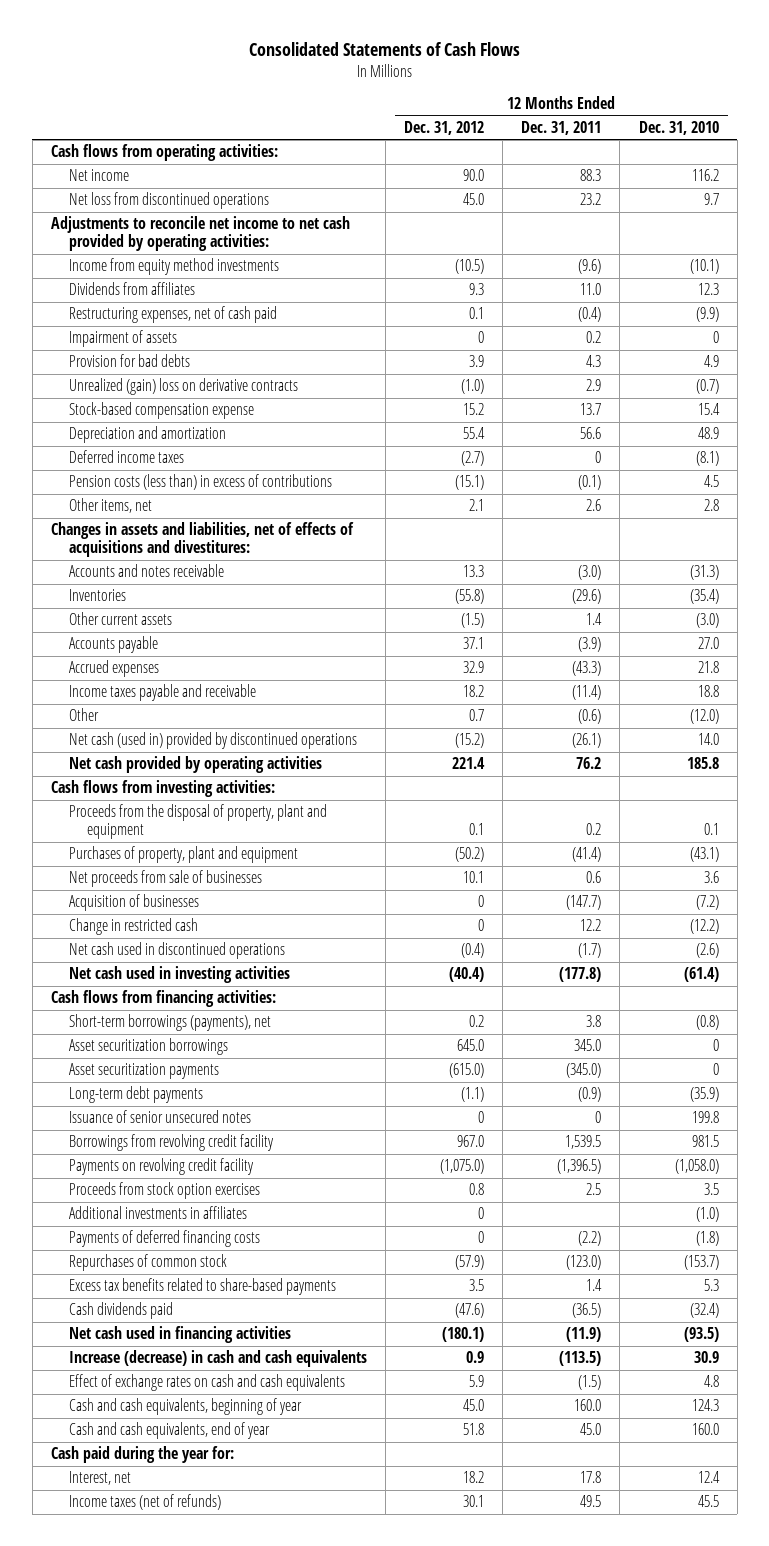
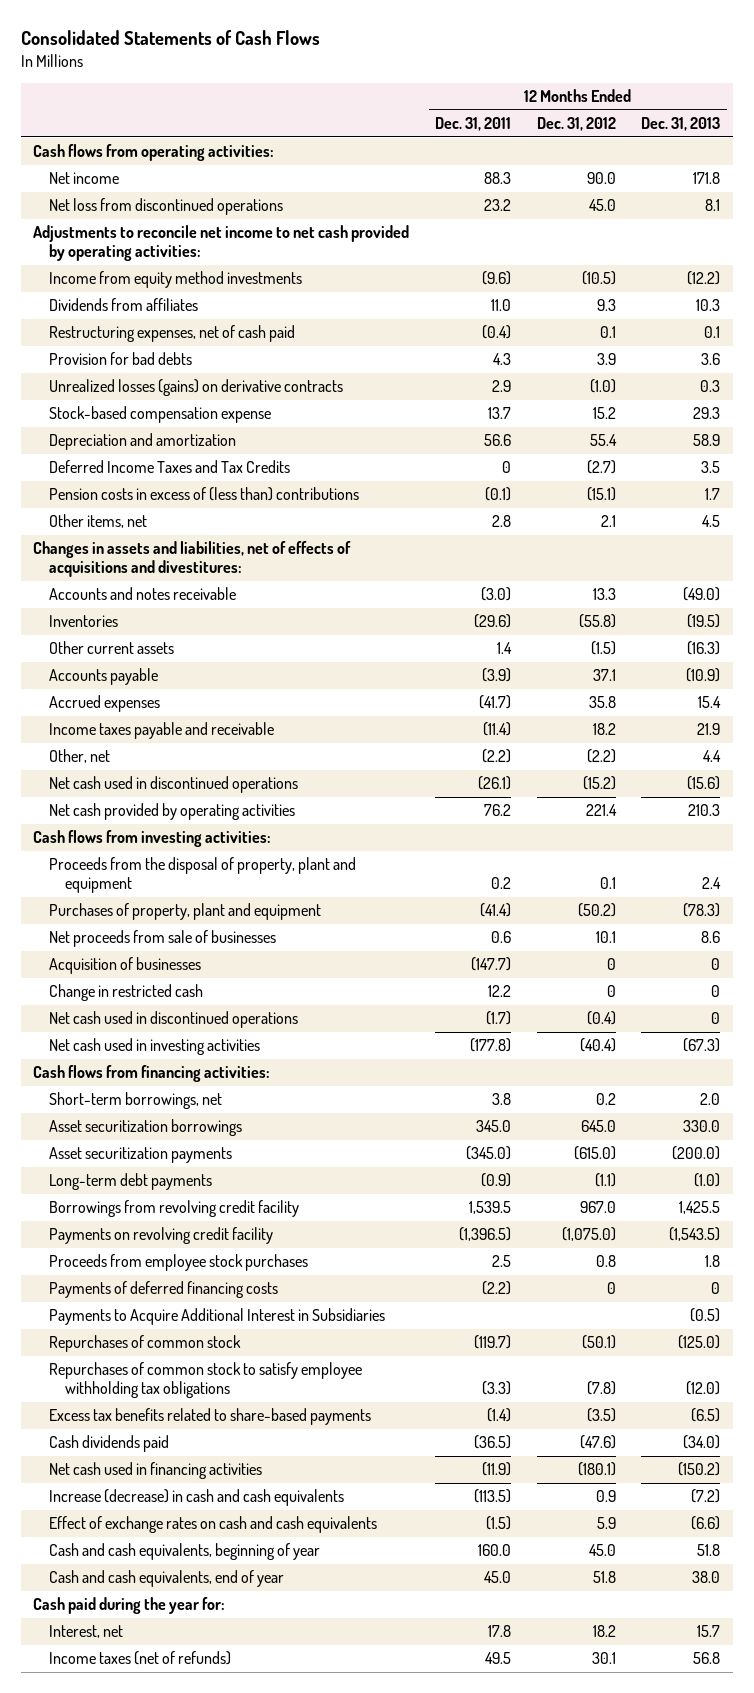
[638,120,719,135] Dec. 31, 2010 -> none
none -> [641,117,721,132] Dec. 31, 2013
[68,330,177,348] Impairment of assets -> none
[68,378,298,396] Unrealized (gain) loss on derivative contracts -> [49,379,344,397] Unrealized losses (gains) on derivative contracts
[68,450,184,464] Deferred income taxes -> [49,460,291,474] Deferred Income Taxes and Tax Credits
[68,474,332,491] Pension costs (less than) in excess of contributions -> [49,487,360,502] Pension costs in excess of (less than) contributions
[586,499,602,512] 2.6 -> [492,515,512,528] 2.8
[463,661,485,674] 32.9 -> [588,696,616,709] 35.8
[572,661,602,677] (43.3) -> [479,695,512,710] (41.7)
[68,708,99,722] Other -> [49,749,111,764] Other, net
[469,709,485,722] 0.7 -> [586,749,616,764] (2.2)
[578,709,602,725] (0.6) -> [482,749,512,764] (2.2)
[68,732,357,750] Net cash (used in) provided by discontinued operations -> [49,776,299,794] Net cash used in discontinued operations
[68,1014,271,1032] Short-term borrowings (payments), net -> [49,1092,223,1110] Short-term borrowings, net
[68,1110,251,1124] Issuance of senior unsecured notes -> none
[68,1206,247,1220] Additional investments in affiliates -> none
[68,1182,260,1200] Proceeds from stock option exercises -> [49,1254,309,1272] Proceeds from employee stock purchases
none -> [49,1308,386,1326] Payments to Acquire Additional Interest in Subsidiaries
[455,1255,485,1271] (57.9) -> [581,1335,616,1350] (50.1)
[566,1255,602,1271] (123.0) -> [474,1335,512,1350] (119.7)
none -> [49,1362,363,1399] Repurchases of common stock to satisfy employee withholding tax obligations
[469,1279,485,1292] 3.5 -> [586,1408,616,1423] (3.5)
[586,1279,603,1292] 1.4 -> [487,1408,512,1423] (1.4)

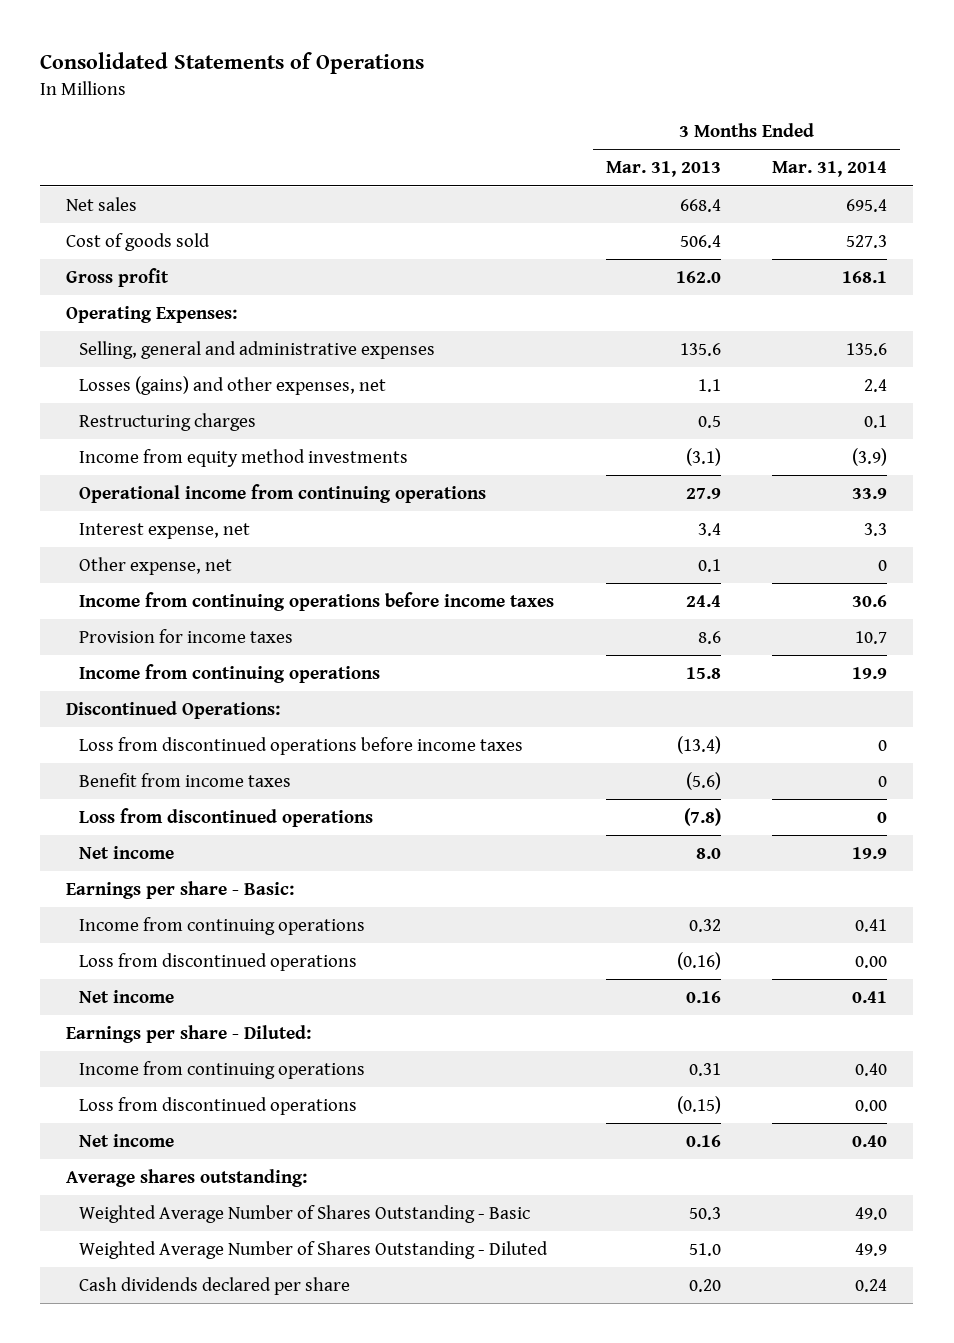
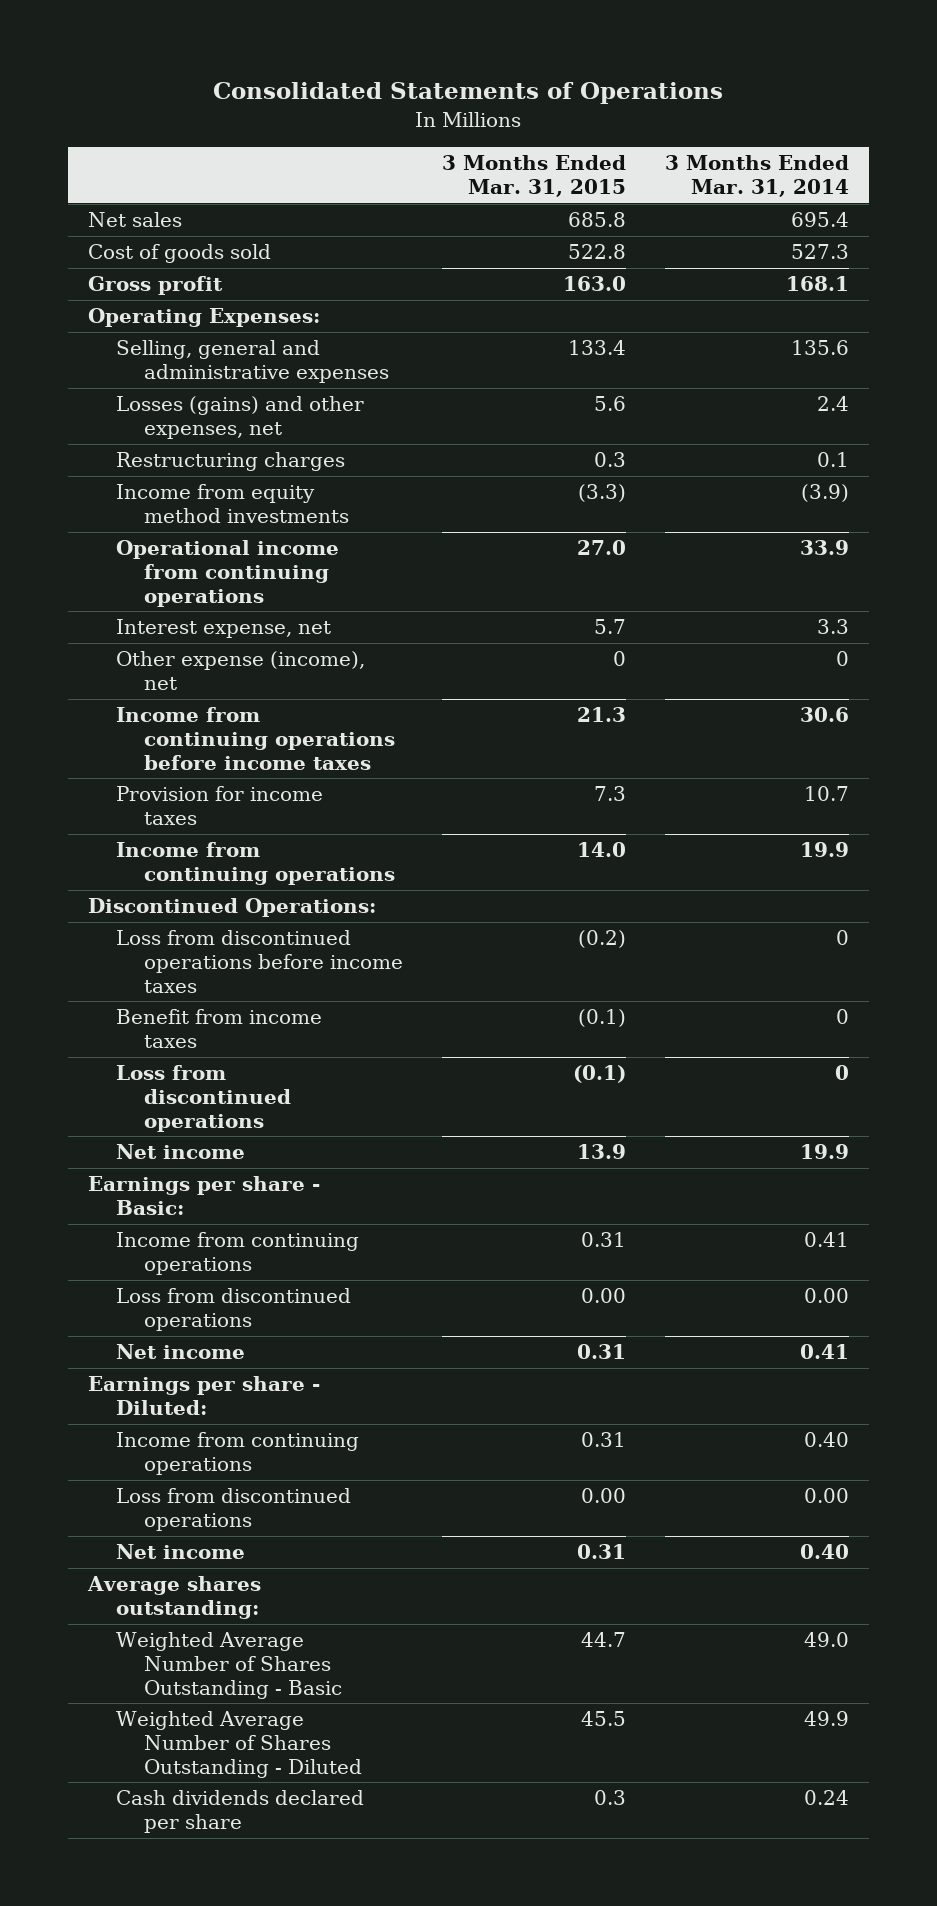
[605,161,721,178] Mar. 31, 2013 -> none
none -> [441,155,626,197] 3 Months Ended Mar. 31, 2015
[79,556,233,575] Other expense, net -> [115,651,365,691] Other expense (income), net

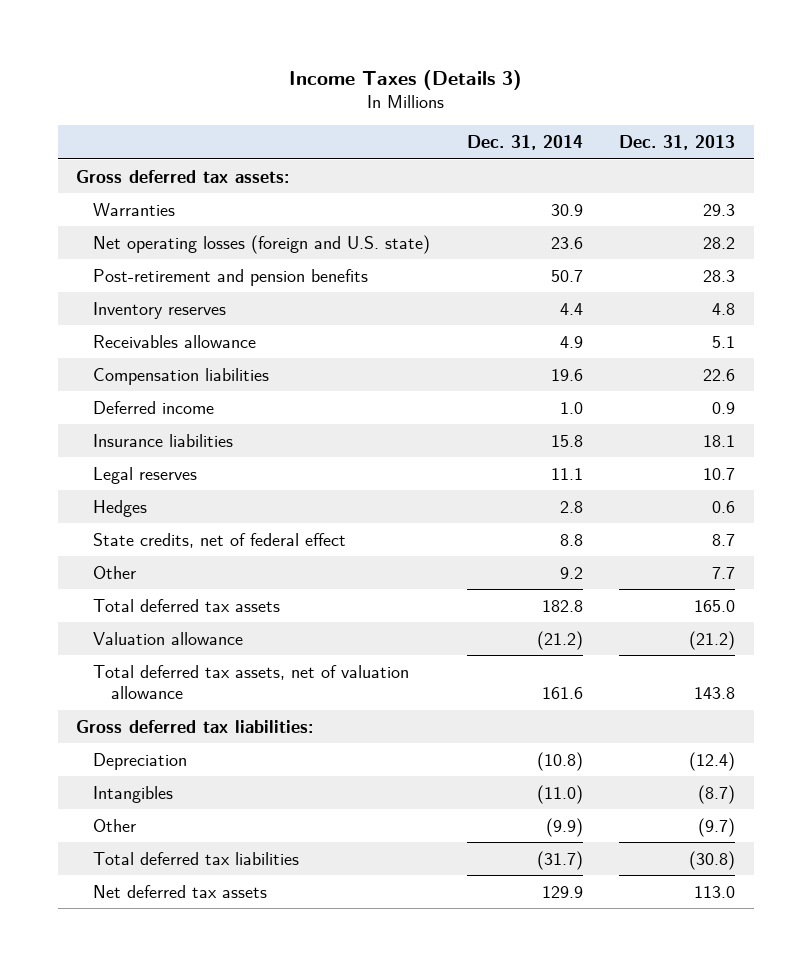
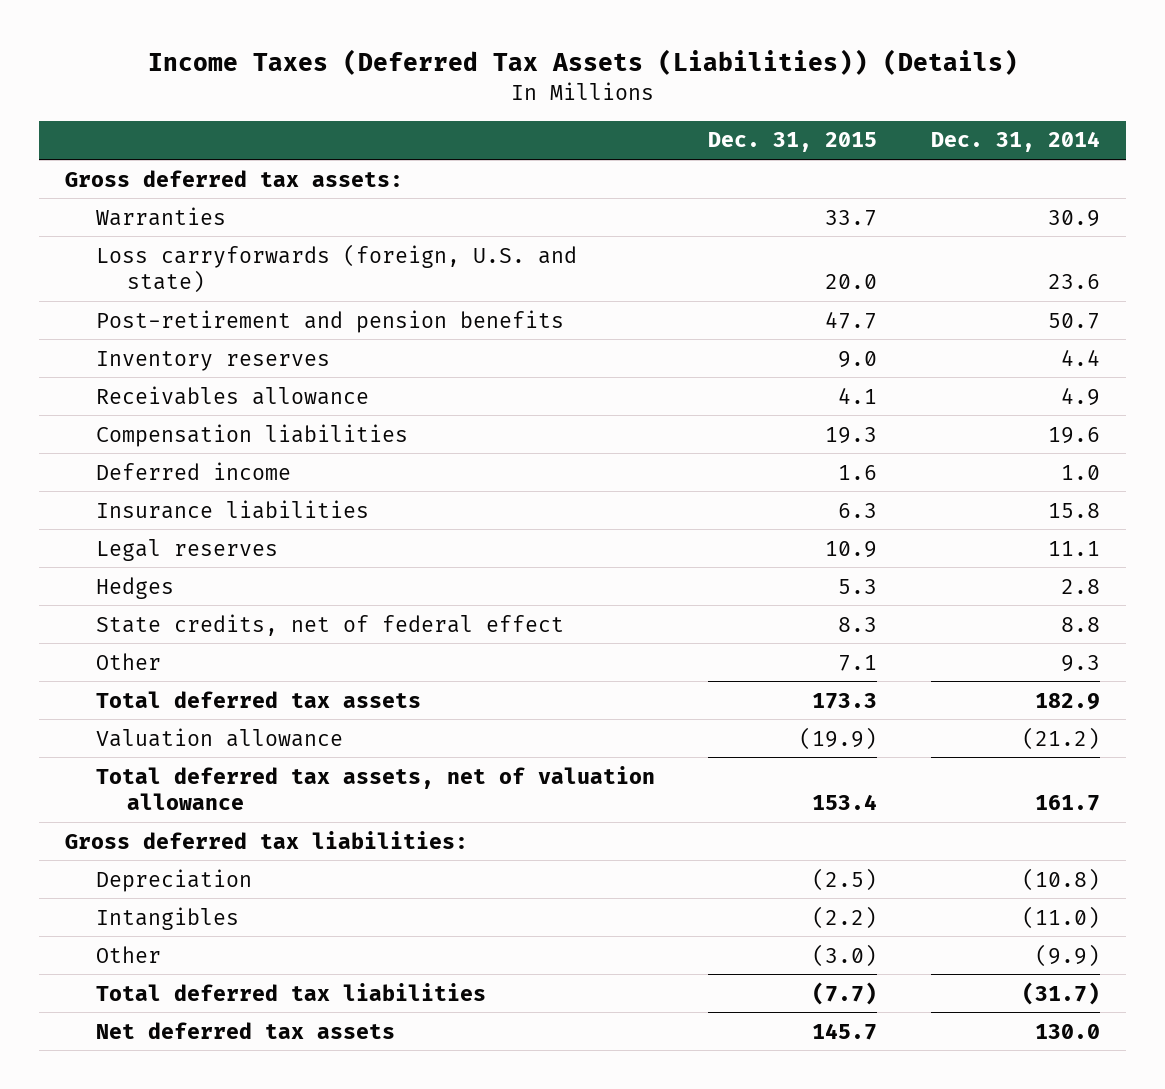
[288,69,522,90] Income Taxes (Details 3) -> [147,49,1018,76] Income Taxes (Deferred Tax Assets (Liabilities)) (Details)
[619,135,736,151] Dec. 31, 2013 -> none
none -> [708,132,878,153] Dec. 31, 2015
[93,234,431,254] Net operating losses (foreign and U.S. state) -> [96,243,578,294] Loss carryforwards (foreign, U.S. and state)
[559,566,583,579] 9.2 -> [1060,654,1100,672] 9.3
[541,599,583,612] 182.8 -> [1034,692,1100,710] 182.9
[541,687,583,700] 161.6 -> [1034,795,1100,812] 161.7
[541,885,583,898] 129.9 -> [1034,1023,1100,1039] 130.0

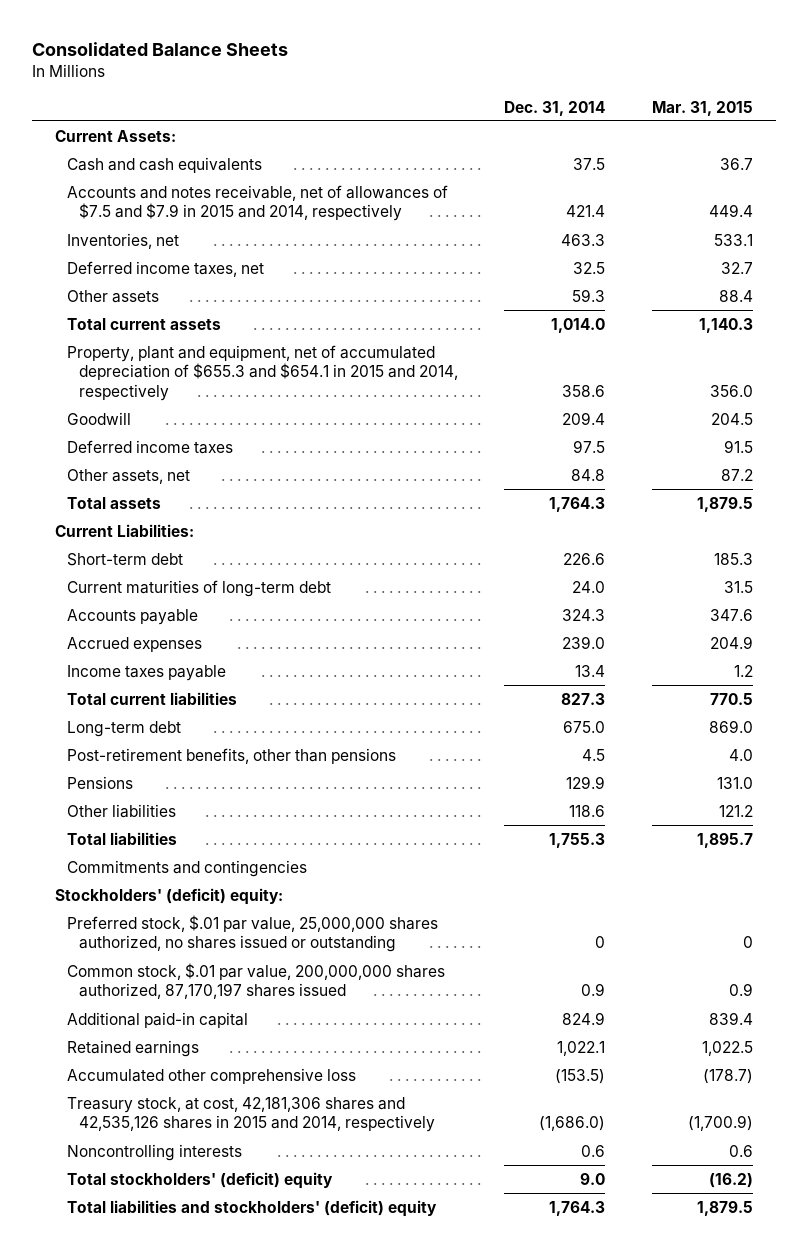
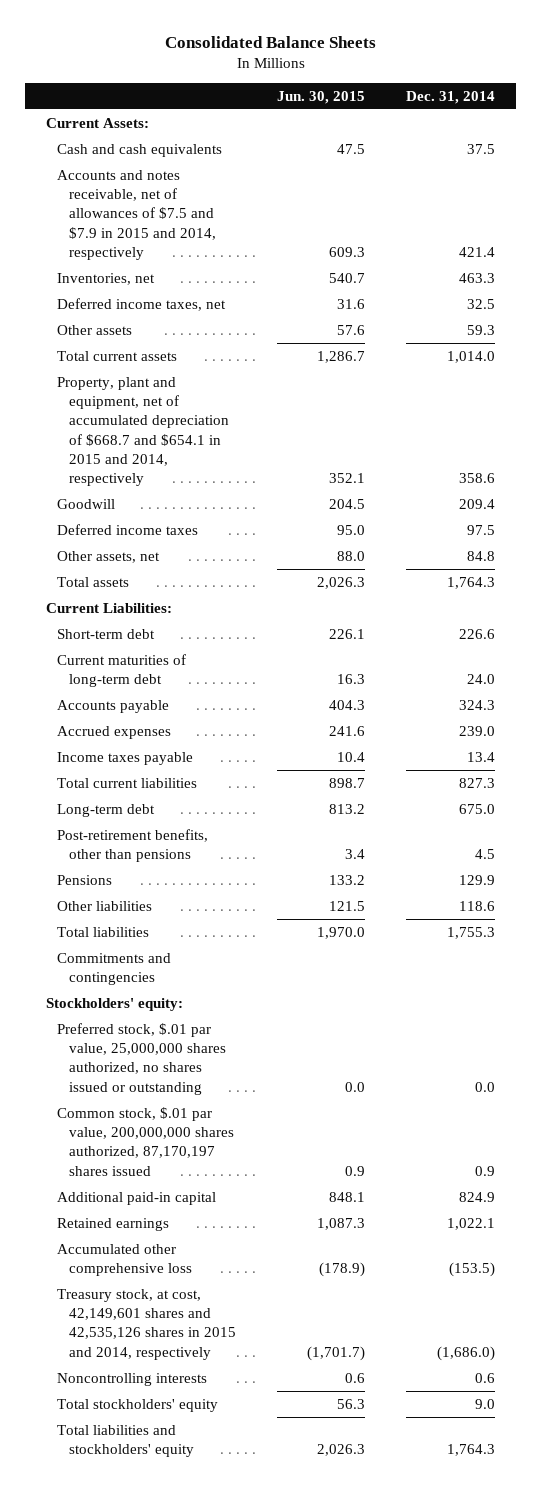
[651,100,753,116] Mar. 31, 2015 -> none
none -> [277,90,366,104] Jun. 30, 2015
[67,344,458,401] Property, plant and equipment, net of accumulated depreciation of $655.3 and $654.1 in 2015 and 2014, respectively -> [57,376,229,487] Property, plant and equipment, net of accumulated depreciation of $668.7 and $654.1 in 2015 and 2014, respectively
[55,887,284,905] Stockholders' (deficit) equity: -> [45,997,183,1011] Stockholders' equity:
[595,936,606,949] 0 -> [475,1081,496,1092] 0.0
[67,1096,435,1133] Treasury stock, at cost, 42,181,306 shares and 42,535,126 shares in 2015 and 2014, respectively -> [57,1288,236,1360] Treasury stock, at cost, 42,149,601 shares and 42,535,126 shares in 2015 and 2014, respectively
[67,1171,334,1189] Total stockholders' (deficit) equity -> [57,1398,219,1412] Total stockholders' equity
[67,1199,438,1217] Total liabilities and stockholders' (deficit) equity -> [57,1424,194,1458] Total liabilities and stockholders' equity

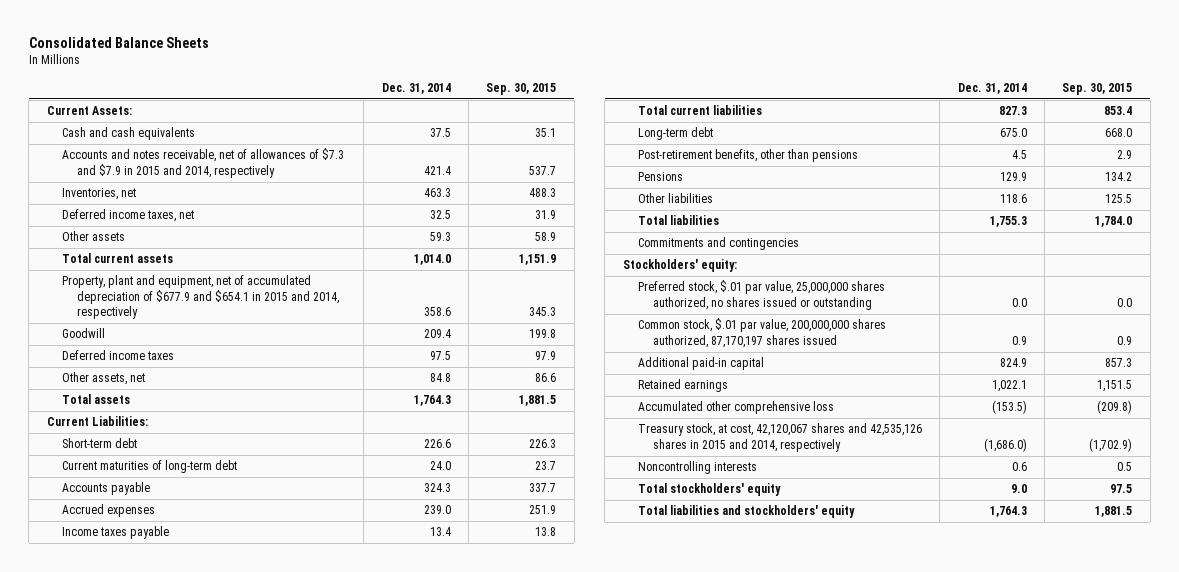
[277,90,366,104] Jun. 30, 2015 -> none
none -> [486,83,557,96] Sep. 30, 2015
[57,169,216,261] Accounts and notes receivable, net of allowances of $7.5 and $7.9 in 2015 and 2014, respectively -> [61,148,344,178] Accounts and notes receivable, net of allowances of $7.3 and $7.9 in 2015 and 2014, respectively
[57,376,229,487] Property, plant and equipment, net of accumulated depreciation of $668.7 and $654.1 in 2015 and 2014, respectively -> [61,275,339,320] Property, plant and equipment, net of accumulated depreciation of $677.9 and $654.1 in 2015 and 2014, respectively
[57,1288,236,1360] Treasury stock, at cost, 42,149,601 shares and 42,535,126 shares in 2015 and 2014, respectively -> [637,423,922,452] Treasury stock, at cost, 42,120,067 shares and 42,535,126 shares in 2015 and 2014, respectively

